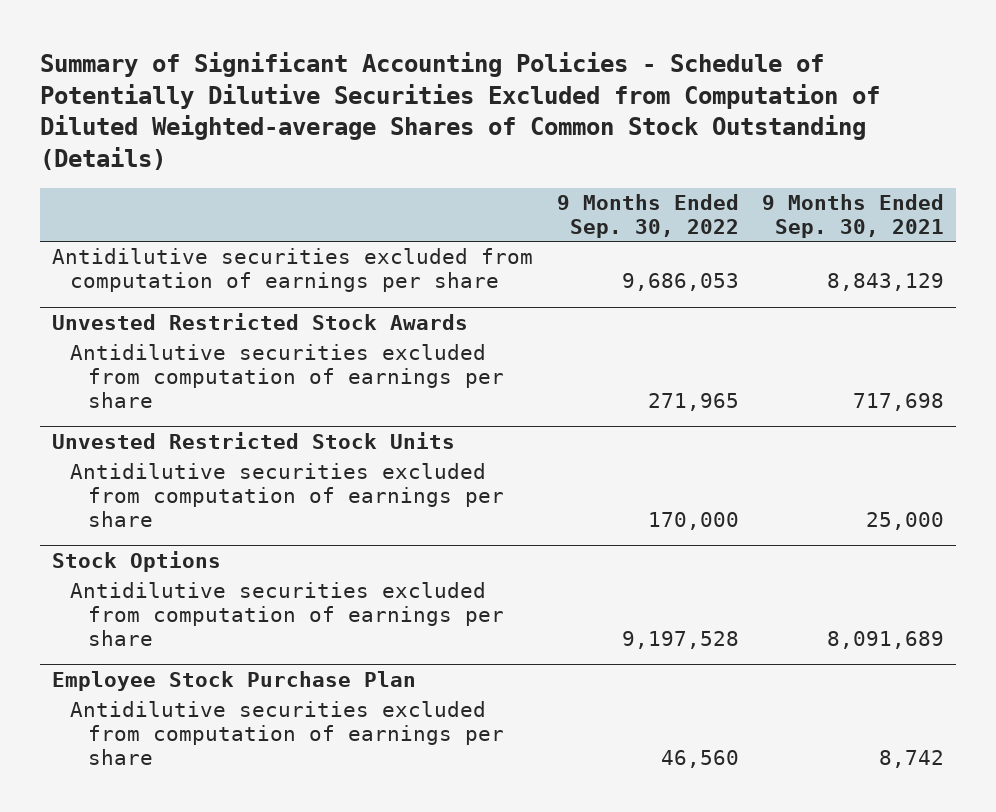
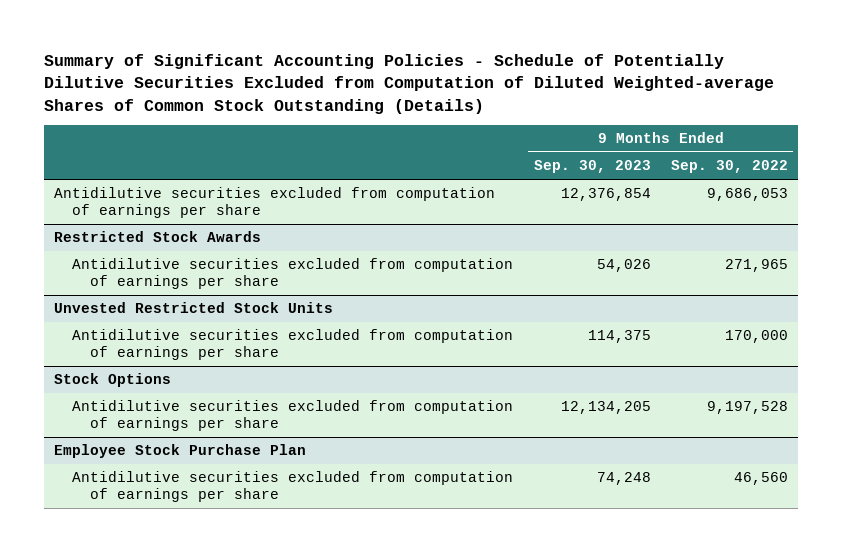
[762,194,945,238] 9 Months Ended Sep. 30, 2021 -> none
none -> [533,160,651,174] Sep. 30, 2023
[51,313,468,331] Unvested Restricted Stock Awards -> [54,231,262,243] Restricted Stock Awards

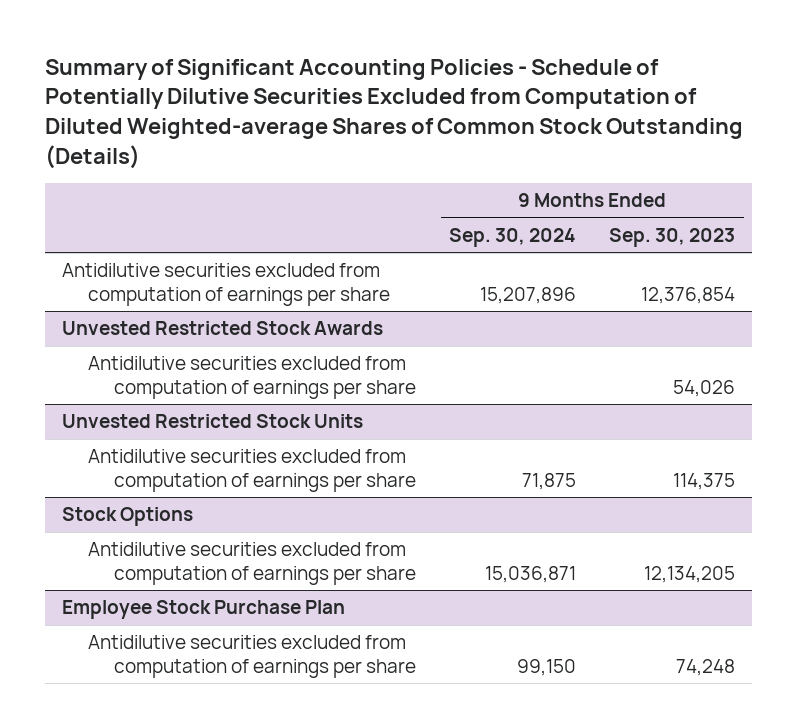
[670,160,788,174] Sep. 30, 2022 -> none
none -> [449,227,577,247] Sep. 30, 2024
[54,231,262,243] Restricted Stock Awards -> [61,321,383,336] Unvested Restricted Stock Awards

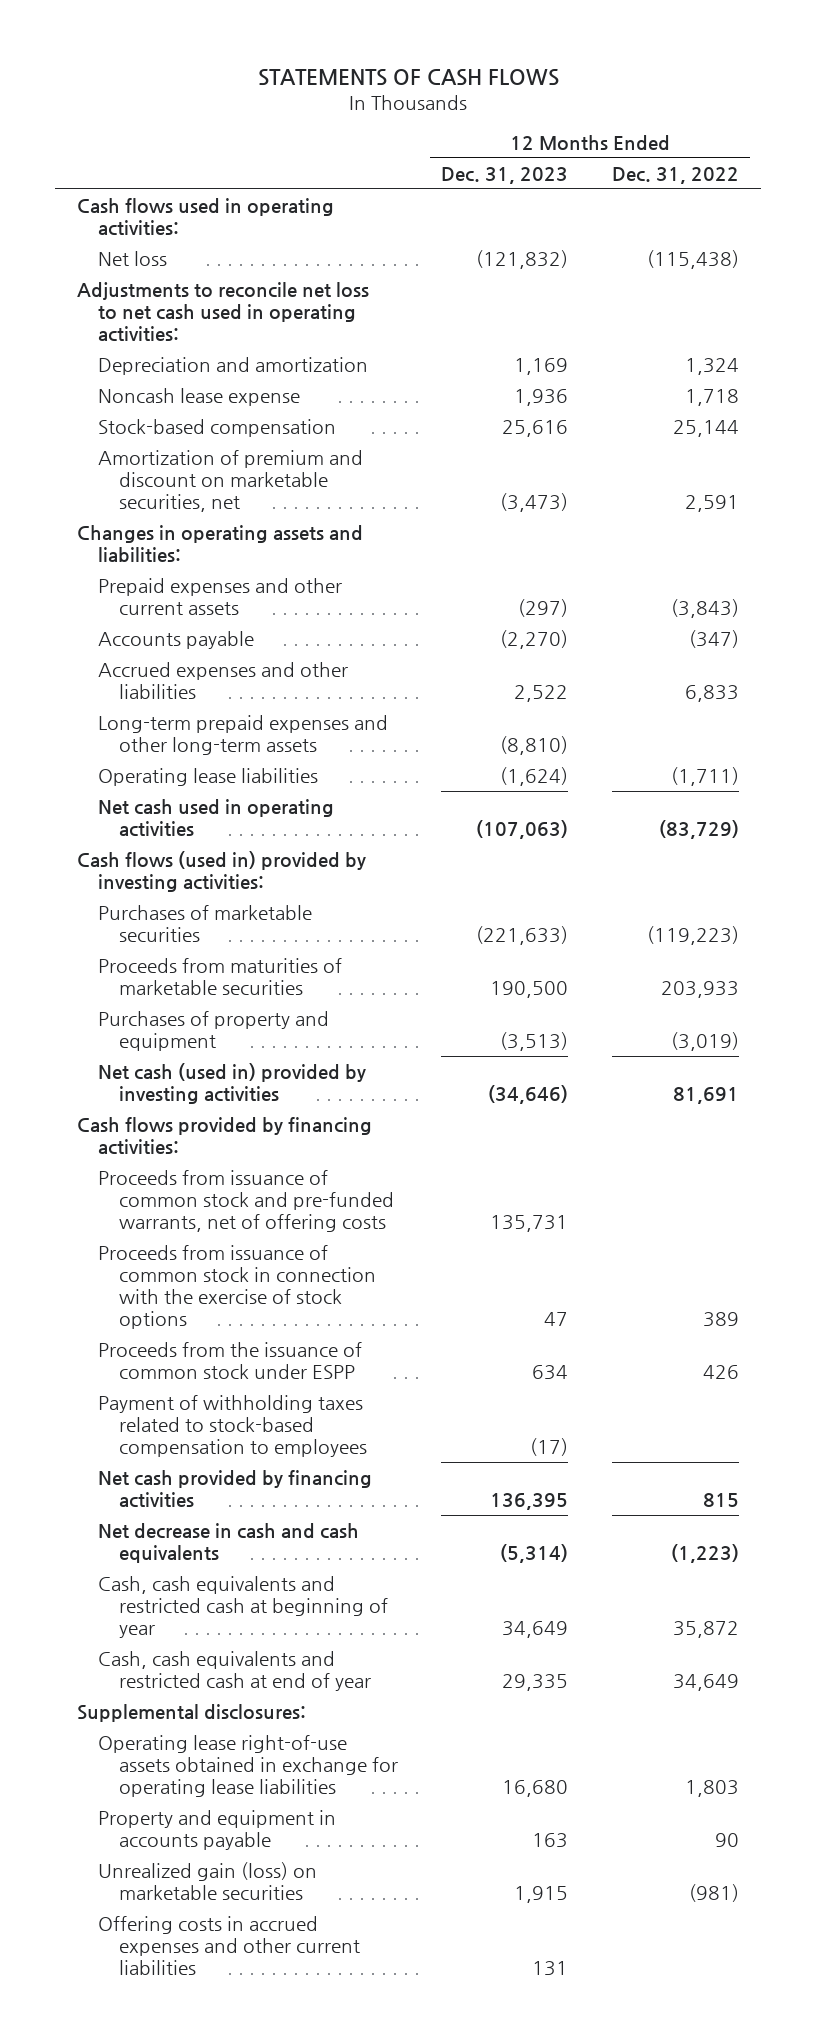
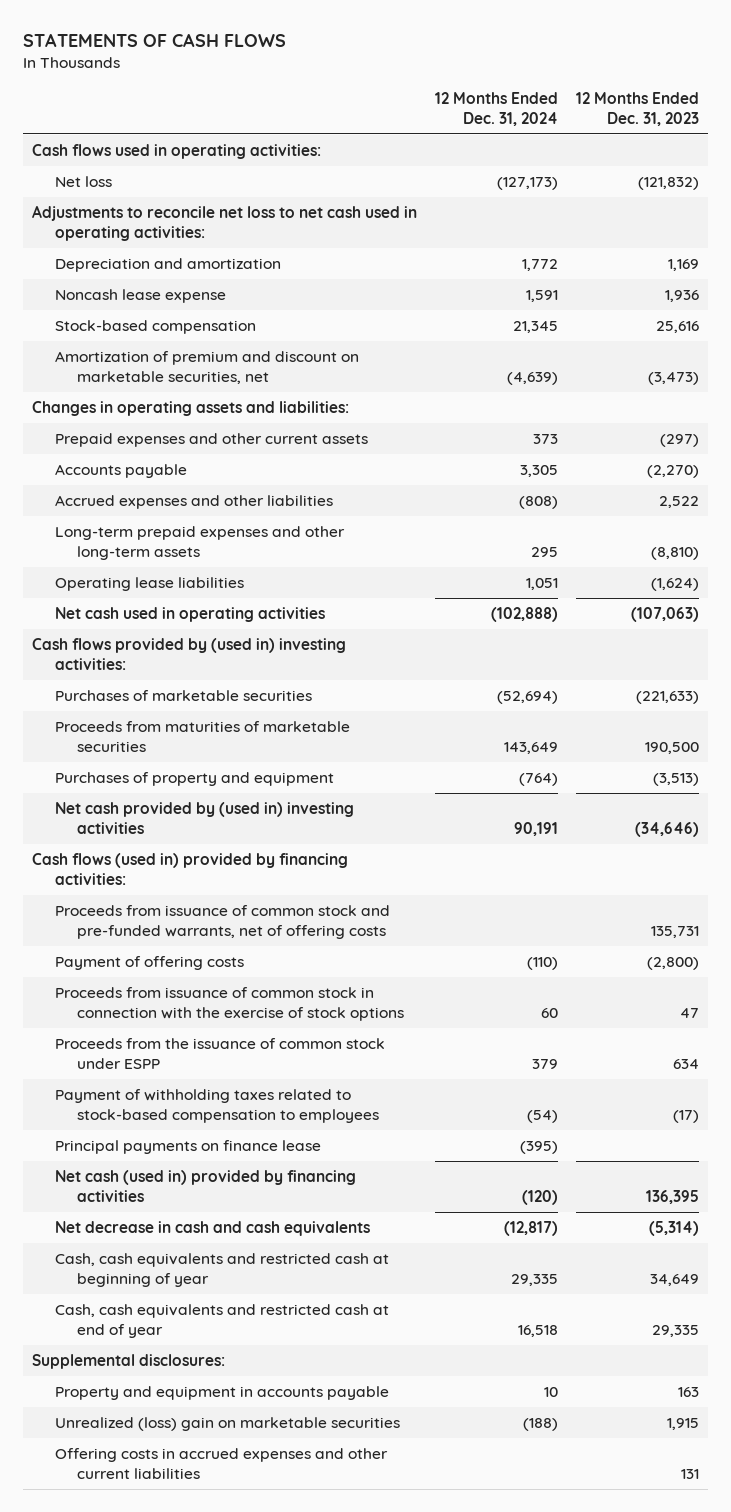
[611,166,739,184] Dec. 31, 2022 -> none
none -> [435,92,559,126] 12 Months Ended Dec. 31, 2024
[76,850,366,892] Cash flows (used in) provided by investing activities: -> [31,638,346,670] Cash flows provided by (used in) investing activities:
[97,1062,366,1104] Net cash (used in) provided by investing activities -> [54,802,354,834] Net cash provided by (used in) investing activities
[76,1116,372,1155] Cash flows provided by financing activities: -> [31,853,348,885] Cash flows (used in) provided by financing activities:
none -> [54,956,244,971] Payment of offering costs
none -> [54,1140,321,1155] Principal payments on finance lease
[97,1469,372,1508] Net cash provided by financing activities -> [54,1170,356,1202] Net cash (used in) provided by financing activities
[97,1734,398,1797] Operating lease right-of-use assets obtained in exchange for operating lease liabilities -> none
[97,1861,317,1900] Unrealized gain (loss) on marketable securities -> [54,1417,400,1432] Unrealized (loss) gain on marketable securities

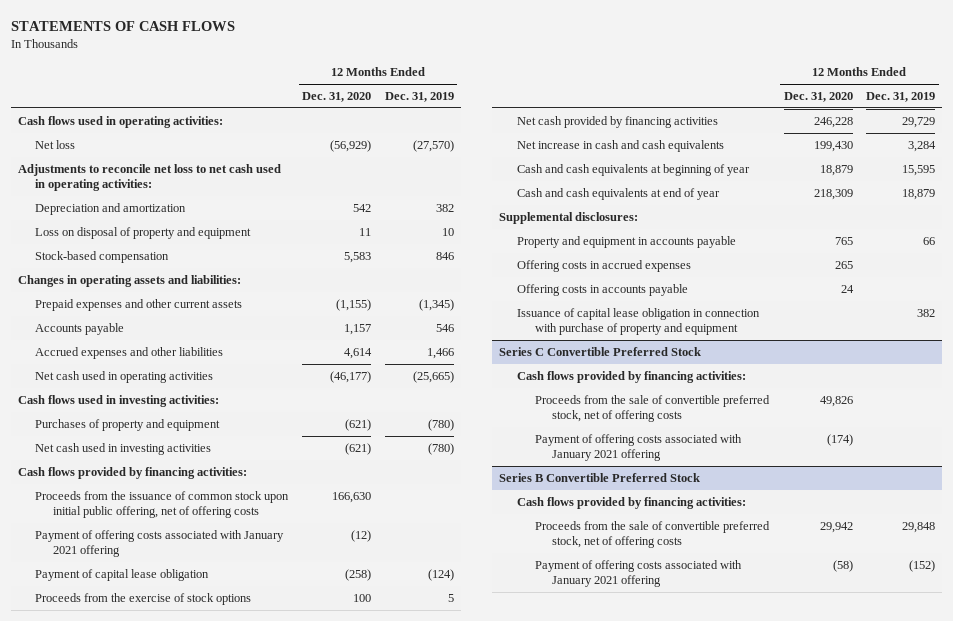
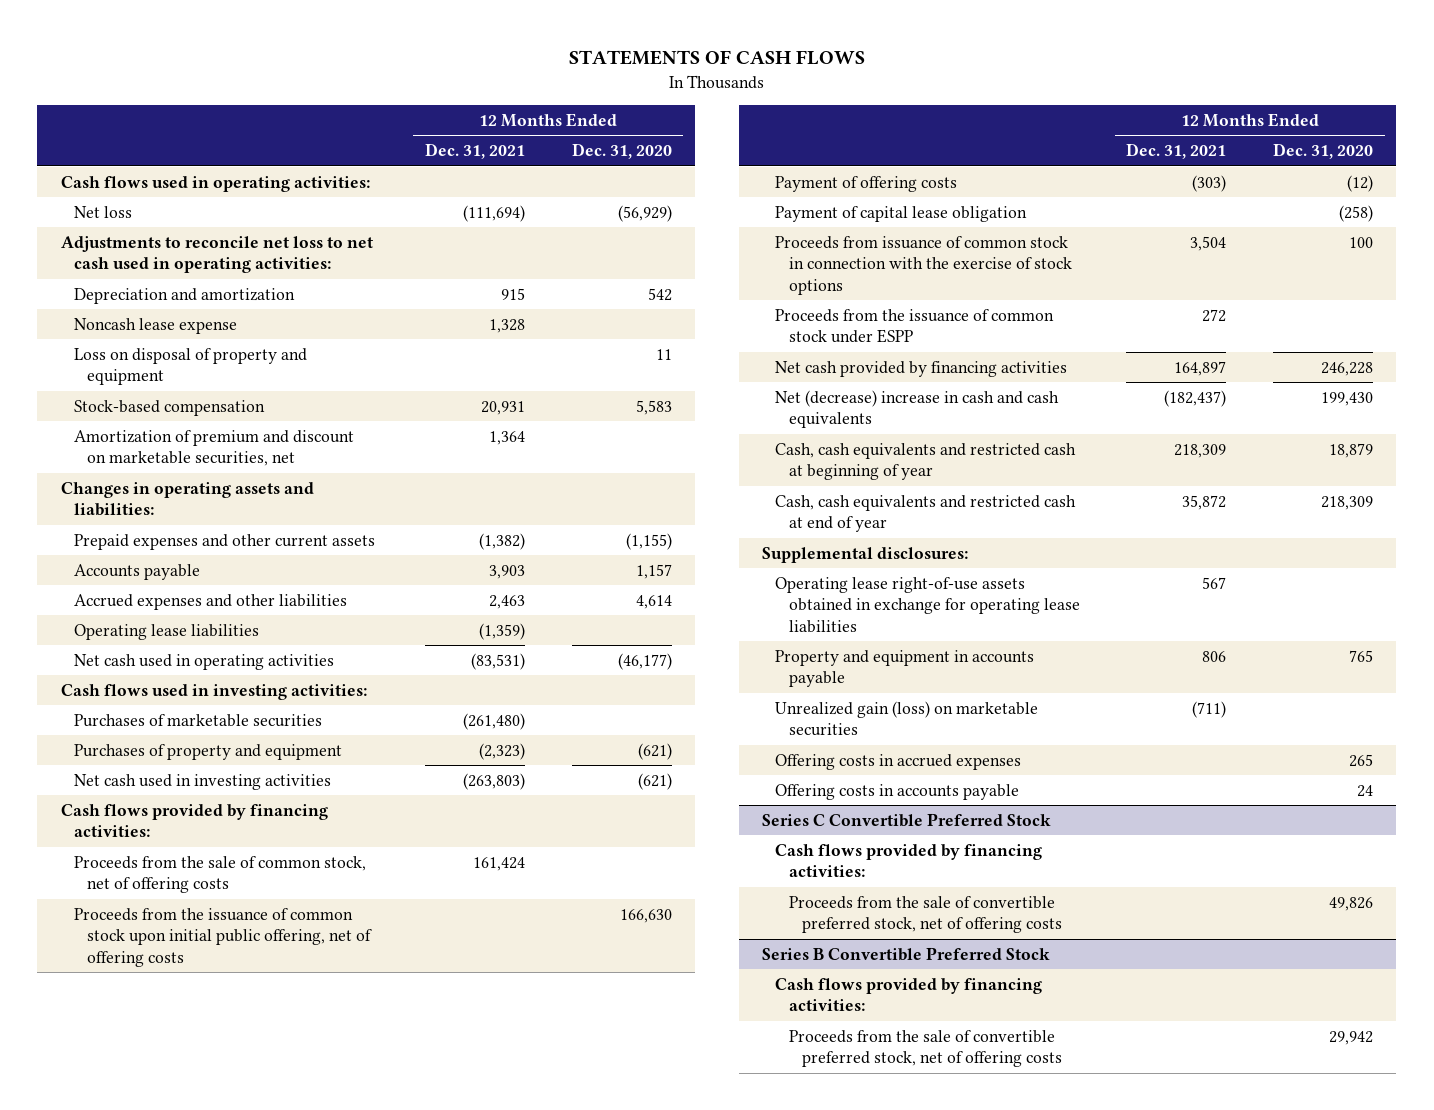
[384,92,454,103] Dec. 31, 2019 -> none
none -> [424,143,525,160] Dec. 31, 2021
none -> [73,317,237,334] Noncash lease expense
none -> [73,429,354,467] Amortization of premium and discount on marketable securities, net
none -> [73,623,259,640] Operating lease liabilities
none -> [73,713,322,727] Purchases of marketable securities
none -> [73,855,366,894] Proceeds from the sale of common stock, net of offering costs
[35,529,285,558] Payment of offering costs associated with January 2021 offering -> [775,175,958,192] Payment of offering costs
[35,592,252,605] Proceeds from the exercise of stock options -> [775,235,1072,295] Proceeds from issuance of common stock in connection with the exercise of stock options
none -> [775,308,1055,344] Proceeds from the issuance of common stock under ESPP
[516,139,724,152] Net increase in cash and cash equivalents -> [775,389,1060,429] Net (decrease) increase in cash and cash equivalents
[516,163,750,176] Cash and cash equivalents at beginning of year -> [775,442,1077,481] Cash, cash equivalents and restricted cash at beginning of year
[516,187,720,200] Cash and cash equivalents at end of year -> [775,494,1077,533] Cash, cash equivalents and restricted cash at end of year
none -> [775,576,1080,633] Operating lease right-of-use assets obtained in exchange for operating lease liabilities
none -> [775,700,1039,737] Unrealized gain (loss) on marketable securities
[516,307,760,336] Issuance of capital lease obligation in connection with purchase of property and equipment -> none
[534,433,742,462] Payment of offering costs associated with January 2021 offering -> none
[534,559,742,588] Payment of offering costs associated with January 2021 offering -> none

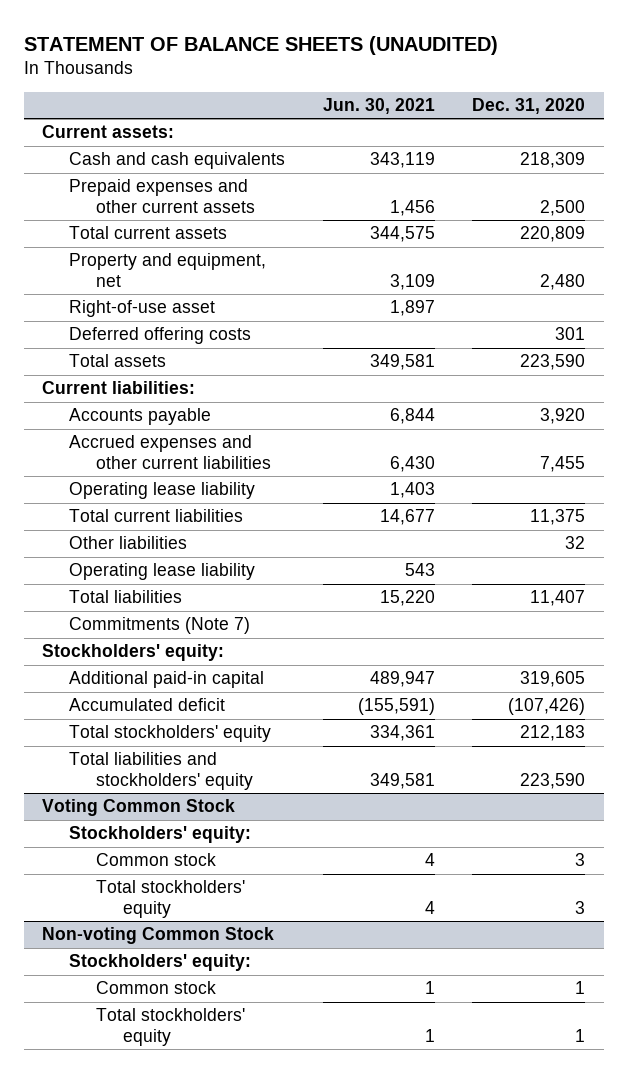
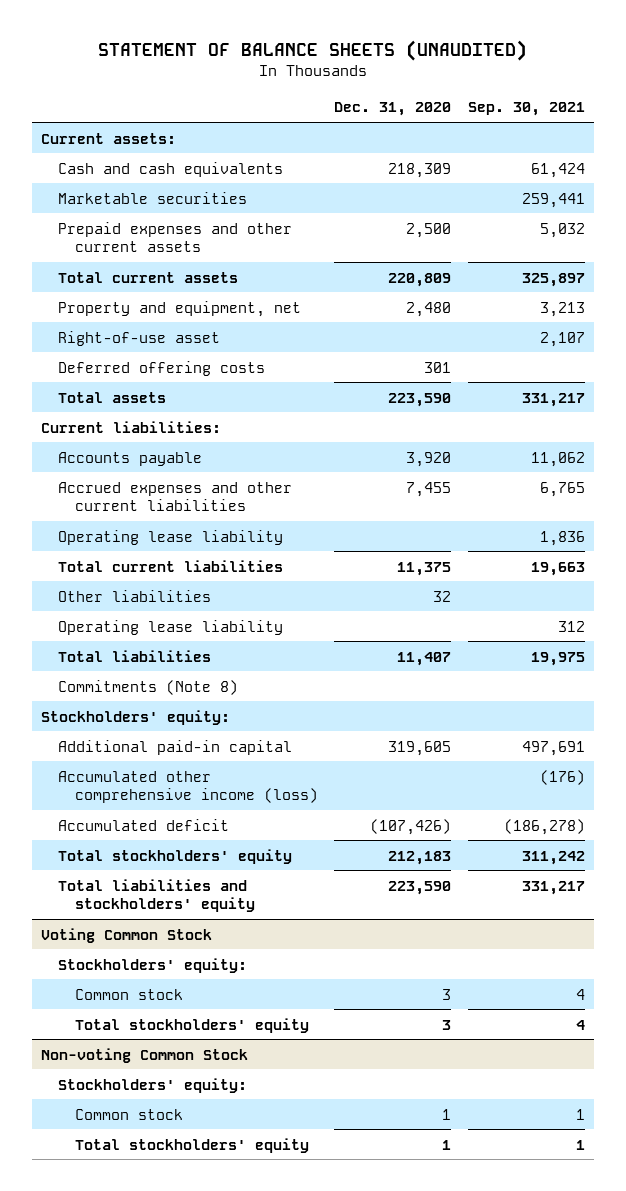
[322,98,435,115] Jun. 30, 2021 -> none
none -> [468,102,586,117] Sep. 30, 2021
none -> [57,191,247,204] Marketable securities
[69,617,251,635] Commitments (Note 7) -> [57,679,238,695] Commitments (Note 8)
none -> [57,770,318,803] Accumulated other comprehensive income (loss)

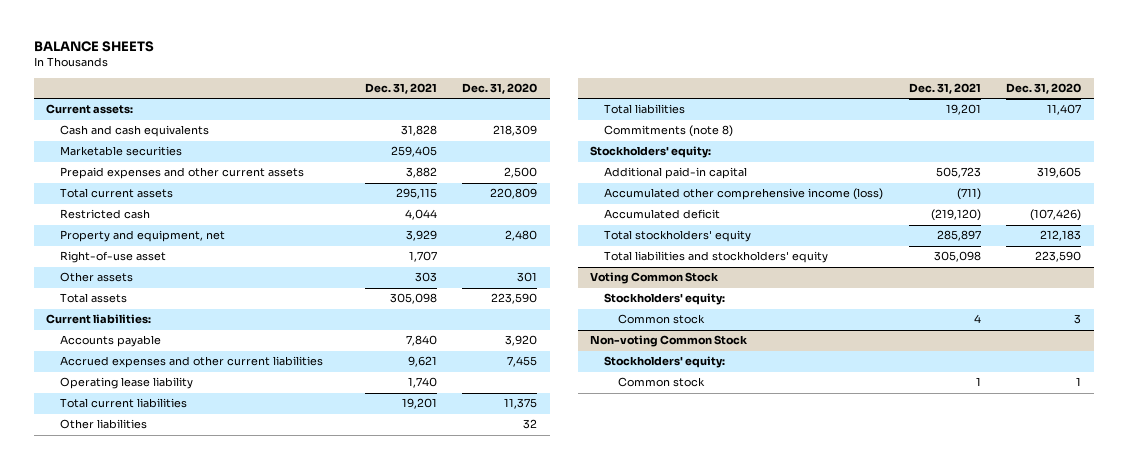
[97,39,527,61] STATEMENT OF BALANCE SHEETS (UNAUDITED) -> [33,41,154,53] BALANCE SHEETS
[468,102,586,117] Sep. 30, 2021 -> none
none -> [364,83,437,95] Dec. 31, 2021
none -> [60,209,151,220] Restricted cash
[57,360,265,376] Deferred offering costs -> none
none -> [60,272,134,283] Other assets
[57,619,283,635] Operating lease liability -> none
[57,679,238,695] Commitments (Note 8) -> [604,125,734,138] Commitments (note 8)
[74,1017,309,1033] Total stockholders' equity -> none
[74,1137,309,1153] Total stockholders' equity -> none

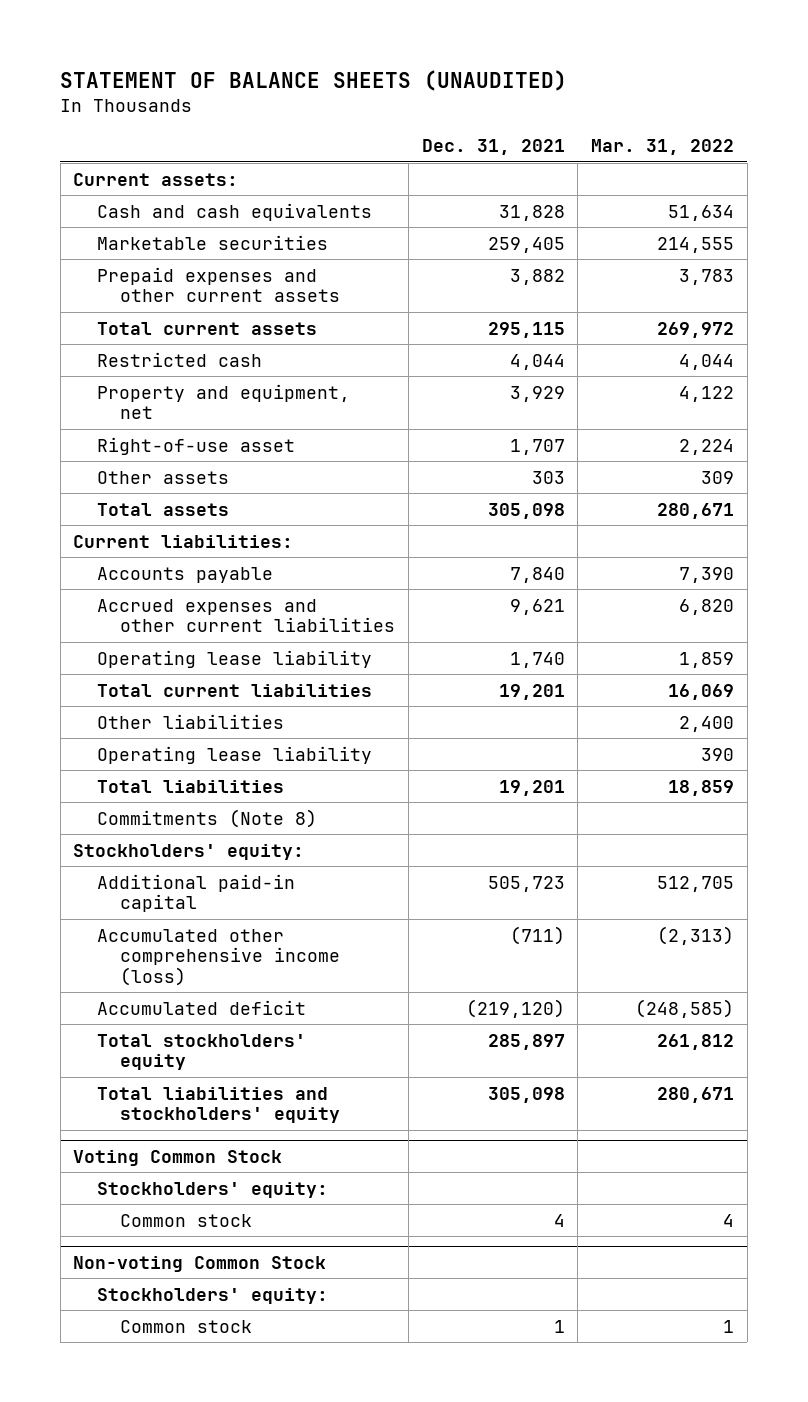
[33,41,154,53] BALANCE SHEETS -> [60,69,568,91] STATEMENT OF BALANCE SHEETS (UNAUDITED)
[461,83,537,95] Dec. 31, 2020 -> none
none -> [591,138,735,155] Mar. 31, 2022
none -> [96,745,372,764] Operating lease liability
[604,125,734,138] Commitments (note 8) -> [96,808,317,828] Commitments (Note 8)

